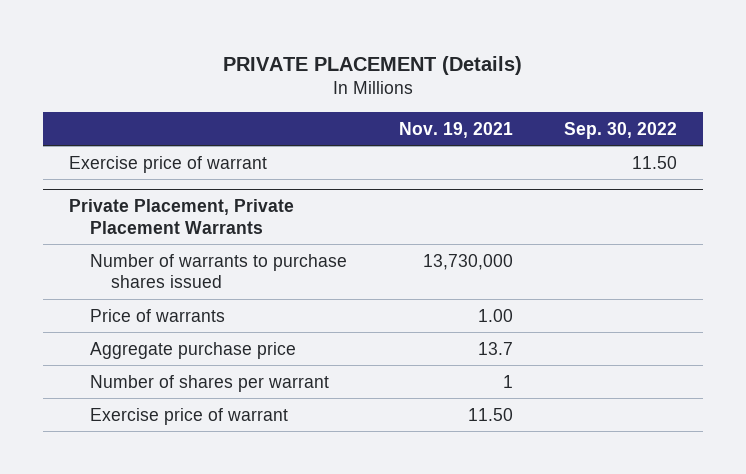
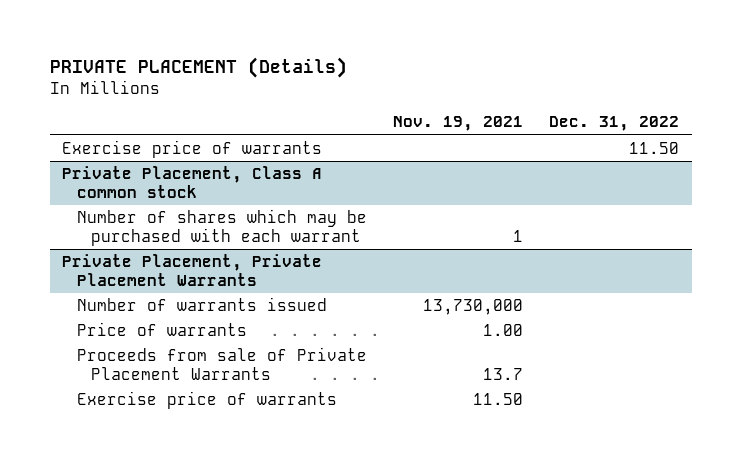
[564,121,678,139] Sep. 30, 2022 -> none
none -> [548,116,679,132] Dec. 31, 2022
[69,155,268,173] Exercise price of warrant -> [62,139,323,158] Exercise price of warrants
none -> [62,165,323,199] Private Placement, Class A common stock
none -> [76,208,367,247] Number of shares which may be purchased with each warrant
[90,253,348,289] Number of warrants to purchase shares issued -> [76,296,327,311] Number of warrants issued
[90,374,330,392] Number of shares per warrant -> none
[90,341,297,359] Aggregate purchase price -> [76,346,367,381] Proceeds from sale of Private Placement Warrants
[90,407,289,425] Exercise price of warrant -> [76,390,337,409] Exercise price of warrants

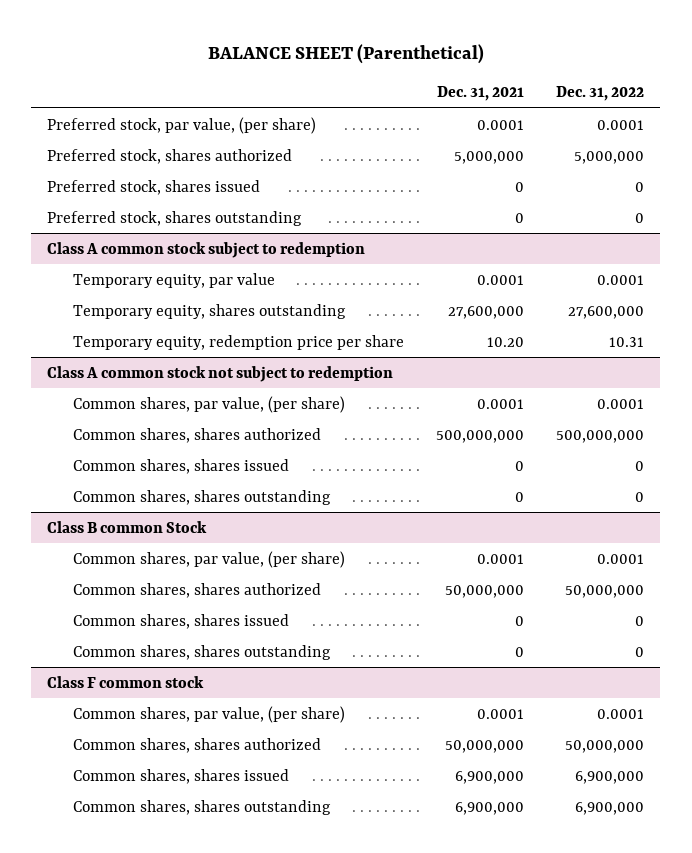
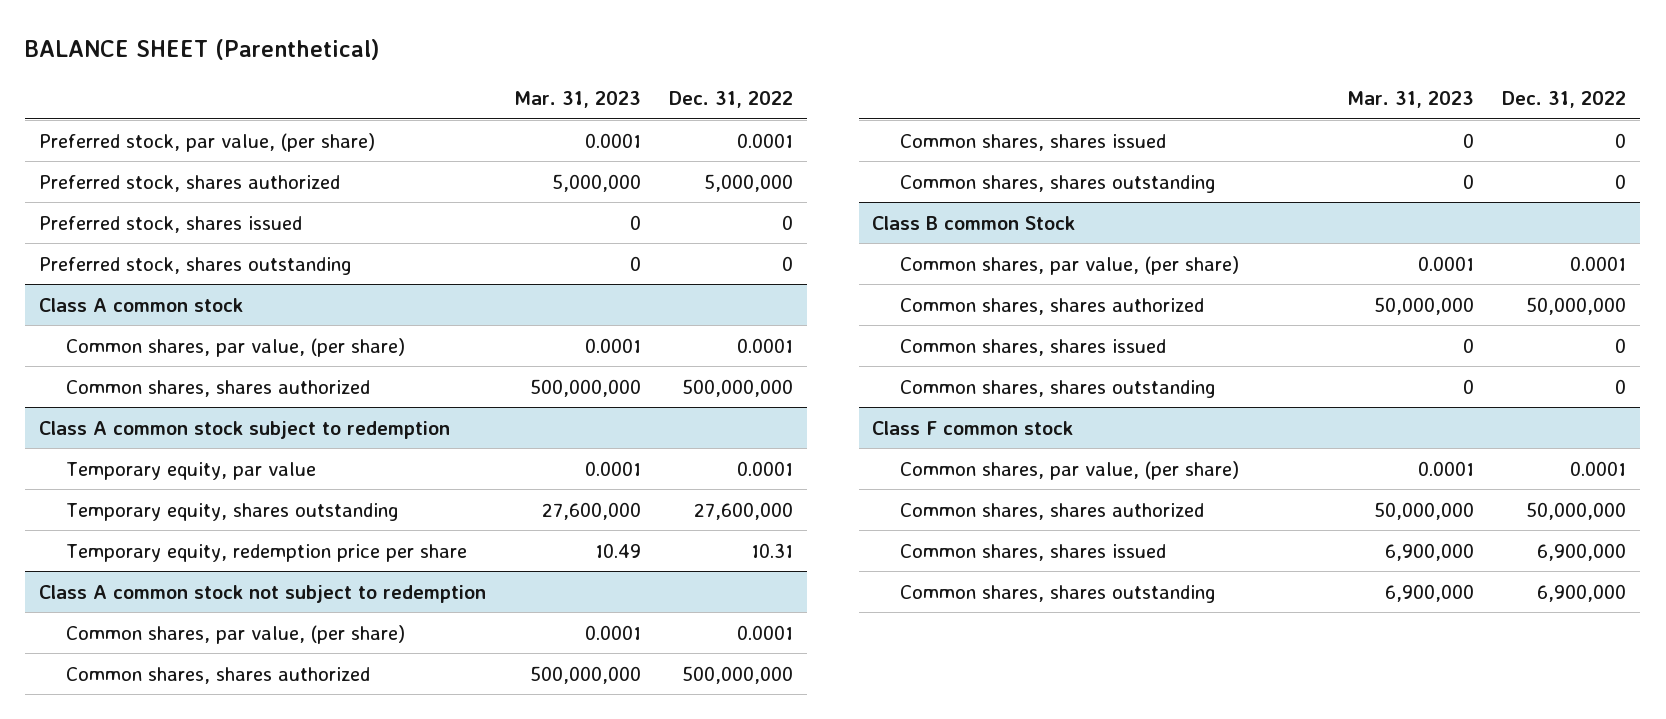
[437,86,525,102] Dec. 31, 2021 -> none
none -> [514,91,642,109] Mar. 31, 2023
none -> [39,297,244,312] Class A common stock
none -> [66,337,406,357] Common shares, par value, (per share)
none -> [66,379,371,397] Common shares, shares authorized

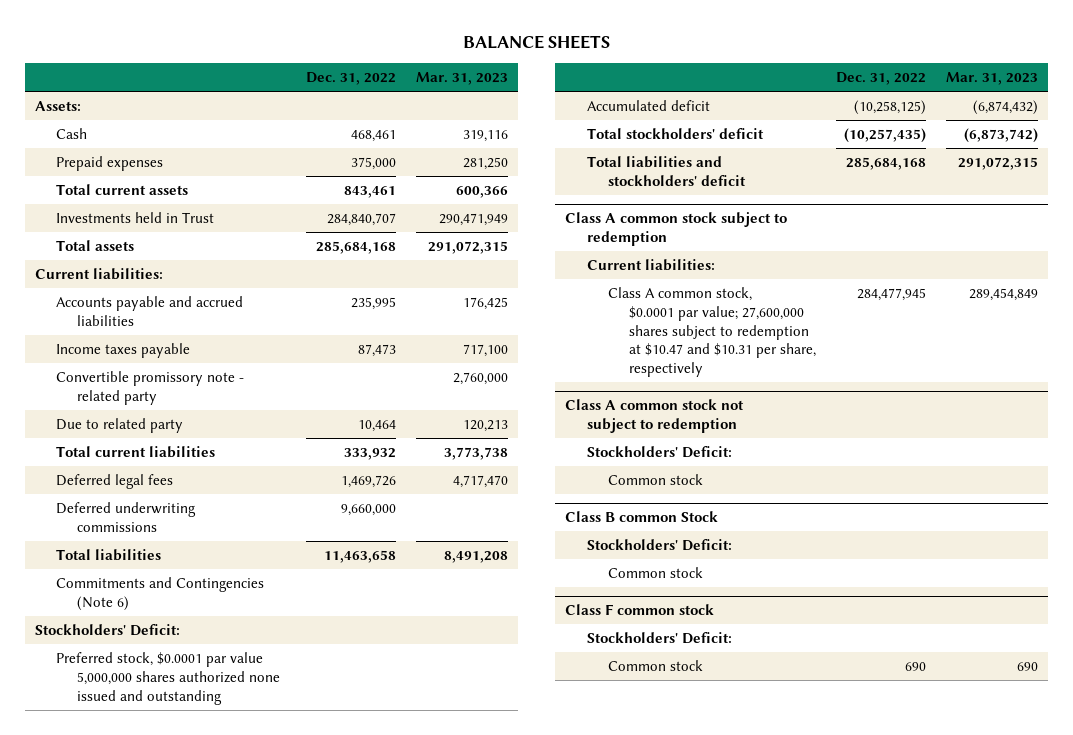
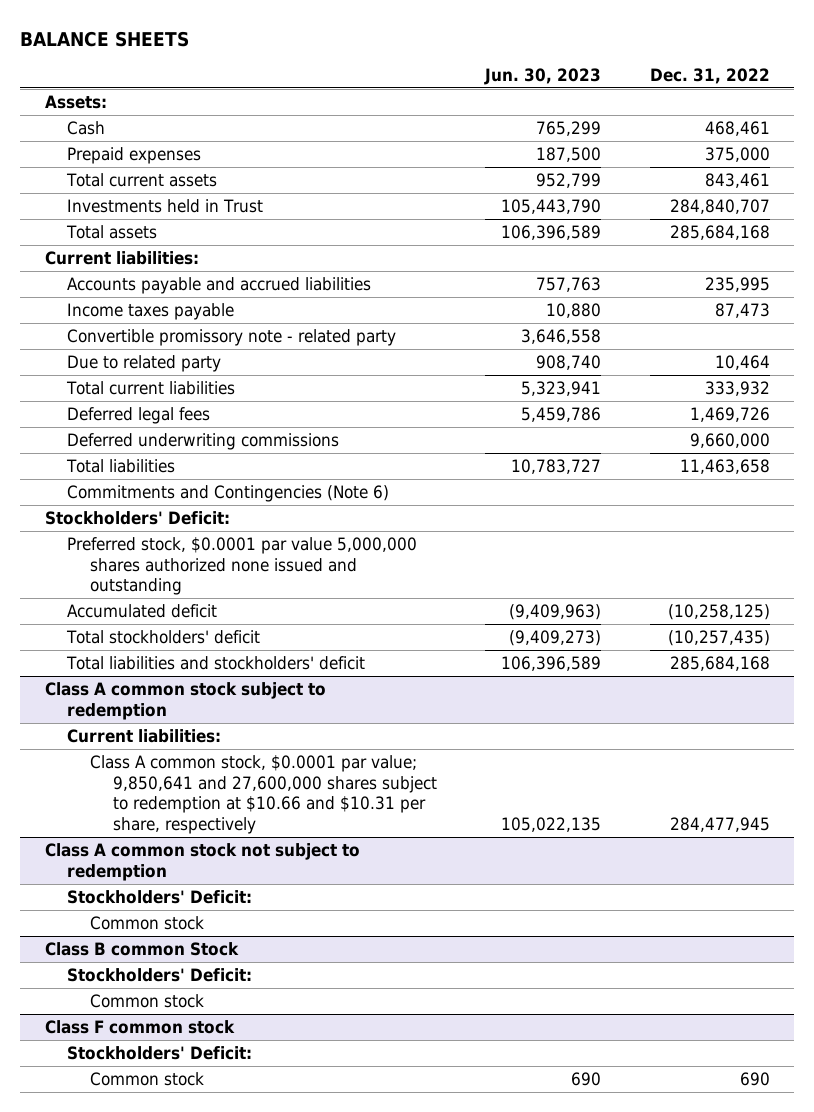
[415,72,508,86] Mar. 31, 2023 -> none
none -> [484,67,602,85] Jun. 30, 2023
[607,286,817,378] Class A common stock, $0.0001 par value; 27,600,000 shares subject to redemption at $10.47 and $10.31 per share, respectively -> [90,754,437,835] Class A common stock, $0.0001 par value; 9,850,641 and 27,600,000 shares subject to redemption at $10.66 and $10.31 per share, respectively

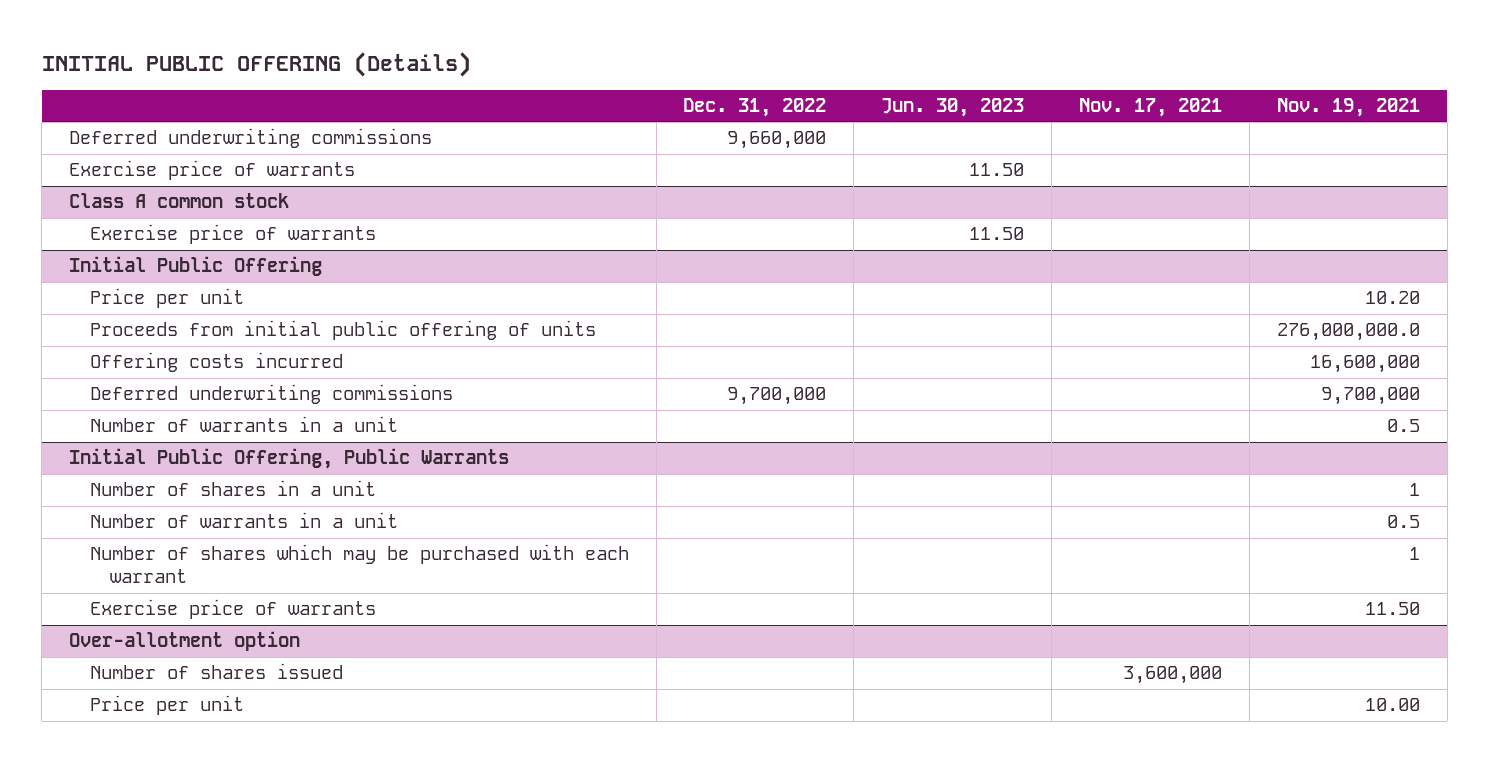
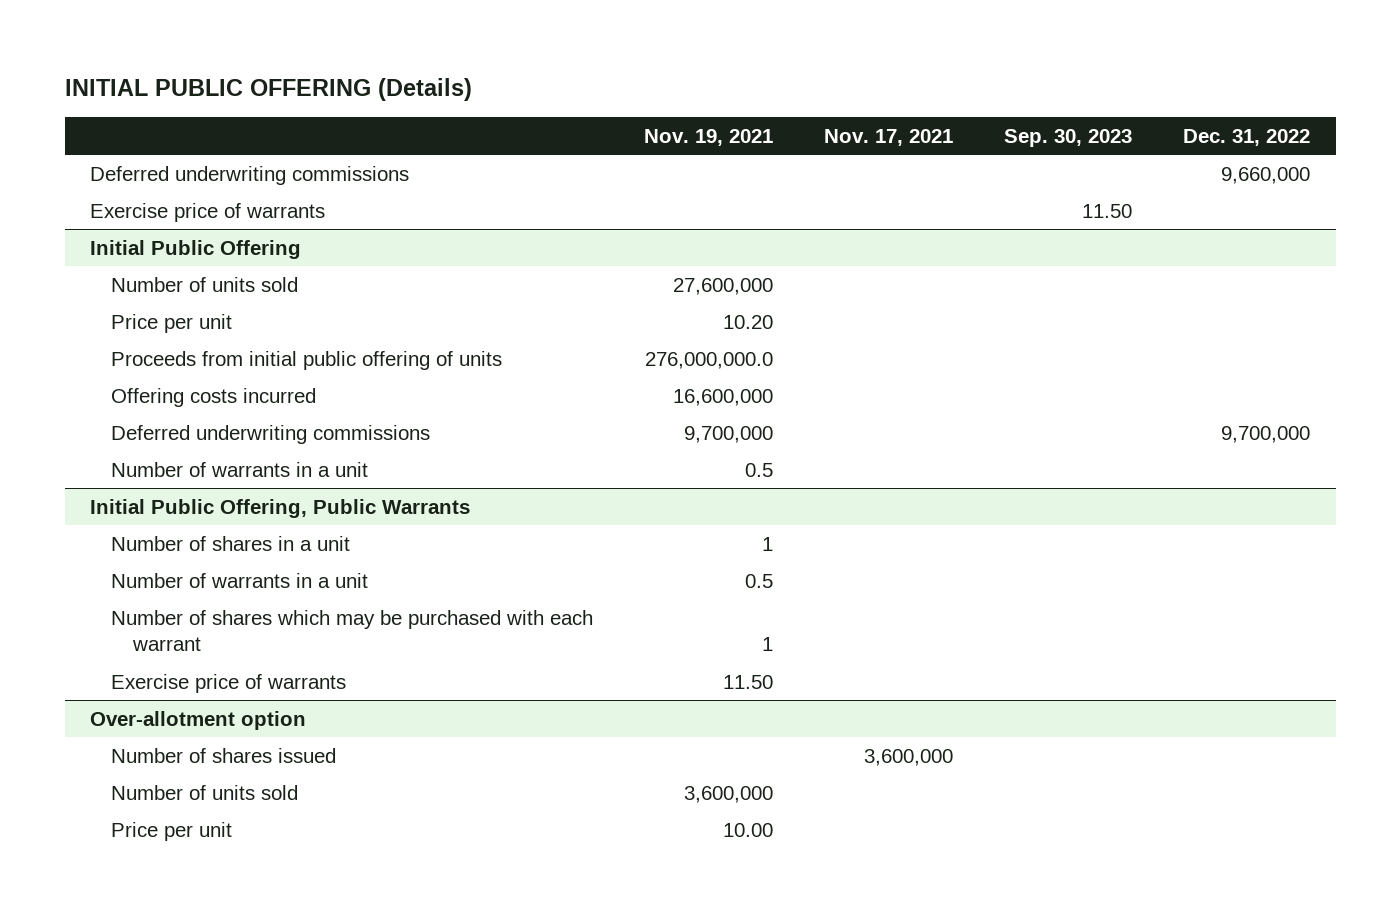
[881,97,1025,117] Jun. 30, 2023 -> none
none -> [1004,128,1133,147] Sep. 30, 2023
[68,193,289,209] Class A common stock -> none
[89,224,376,245] Exercise price of warrants -> none
none -> [111,276,299,292] Number of units sold
none -> [111,784,299,800] Number of units sold

